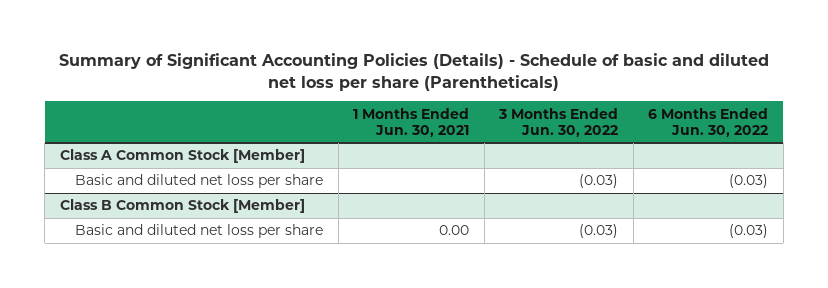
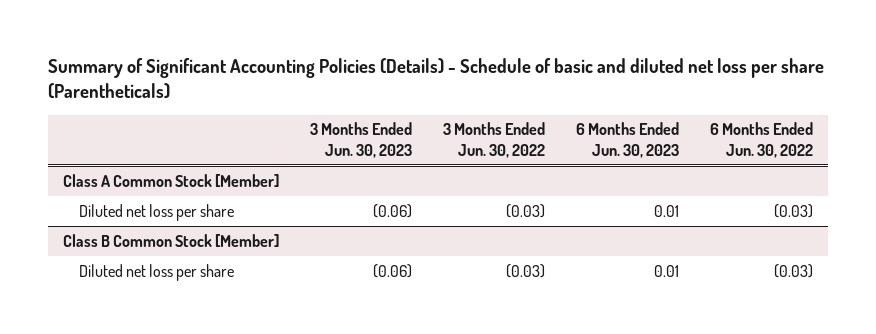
[353,107,470,137] 1 Months Ended Jun. 30, 2021 -> none
none -> [310,122,413,158] 3 Months Ended Jun. 30, 2023
none -> [575,122,679,158] 6 Months Ended Jun. 30, 2023
[75,174,324,189] Basic and diluted net loss per share -> [78,203,234,221] Diluted net loss per share
[75,224,324,239] Basic and diluted net loss per share -> [78,263,234,281] Diluted net loss per share

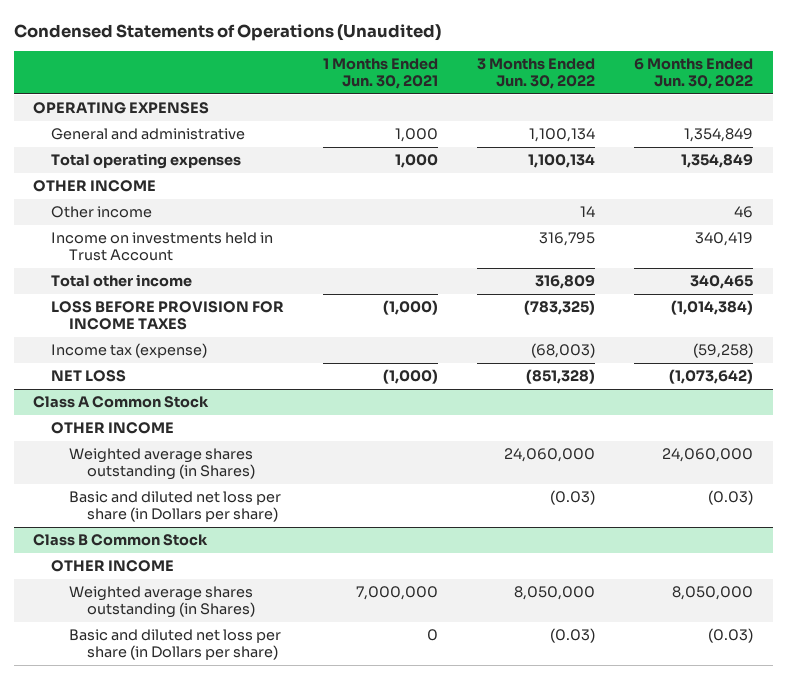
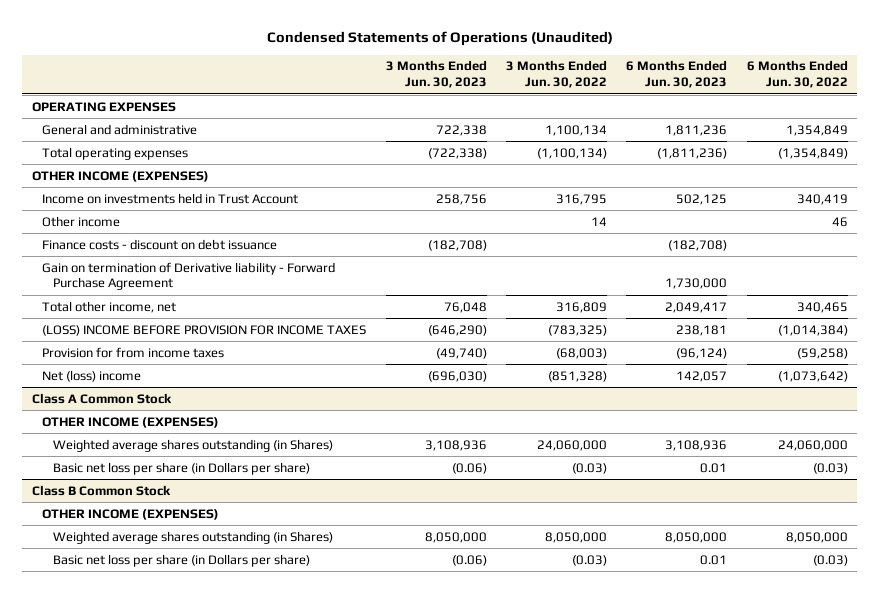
[323,58,439,90] 1 Months Ended Jun. 30, 2021 -> none
none -> [385,60,487,89] 3 Months Ended Jun. 30, 2023
none -> [626,60,728,89] 6 Months Ended Jun. 30, 2023
[528,154,596,169] 1,100,134 -> [536,147,607,159] (1,100,134)
[681,154,754,169] 1,354,849 -> [777,147,848,159] (1,354,849)
[33,180,157,193] OTHER INCOME -> [31,170,209,182] OTHER INCOME (EXPENSES)
[51,206,153,219] Other income -> [42,215,121,227] Other income
none -> [42,238,278,250] Finance costs - discount on debt issuance
none -> [42,261,336,291] Gain on termination of Derivative liability - Forward Purchase Agreement
[51,274,193,288] Total other income -> [42,300,177,313] Total other income, net
[51,301,285,331] LOSS BEFORE PROVISION FOR INCOME TAXES -> [42,324,367,336] (LOSS) INCOME BEFORE PROVISION FOR INCOME TAXES
[51,343,208,359] Income tax (expense) -> [42,346,225,358] Provision for from income taxes
[51,370,127,383] NET LOSS -> [42,369,142,382] Net (loss) income
[51,422,175,435] OTHER INCOME -> [42,416,220,428] OTHER INCOME (EXPENSES)
[69,491,282,523] Basic and diluted net loss per share (in Dollars per share) -> [52,461,310,475] Basic net loss per share (in Dollars per share)
[51,560,175,573] OTHER INCOME -> [42,508,220,520] OTHER INCOME (EXPENSES)
[69,629,282,661] Basic and diluted net loss per share (in Dollars per share) -> [52,553,310,567] Basic net loss per share (in Dollars per share)

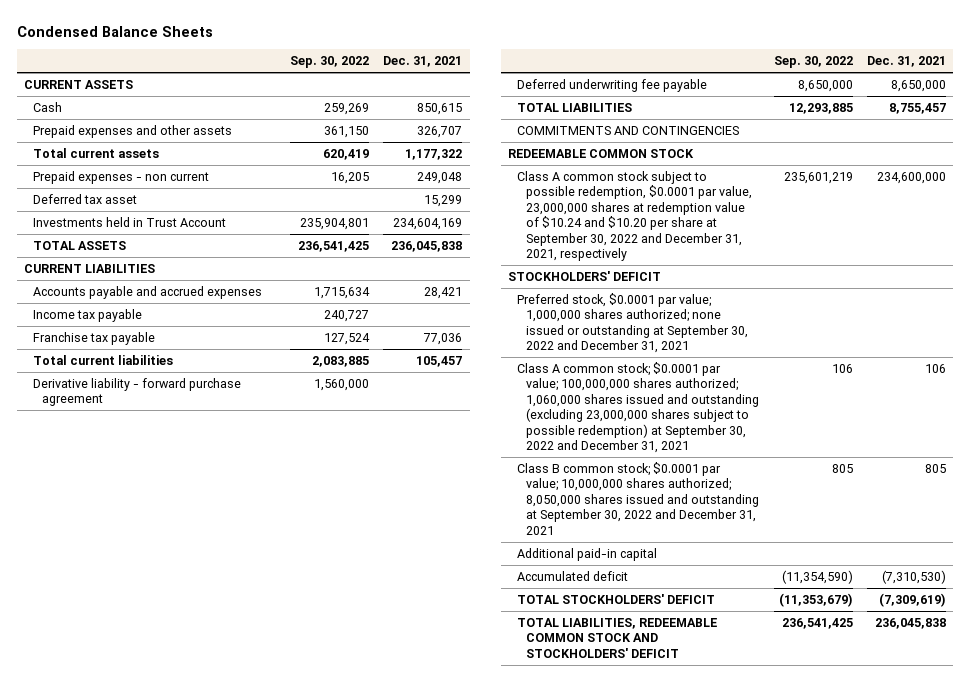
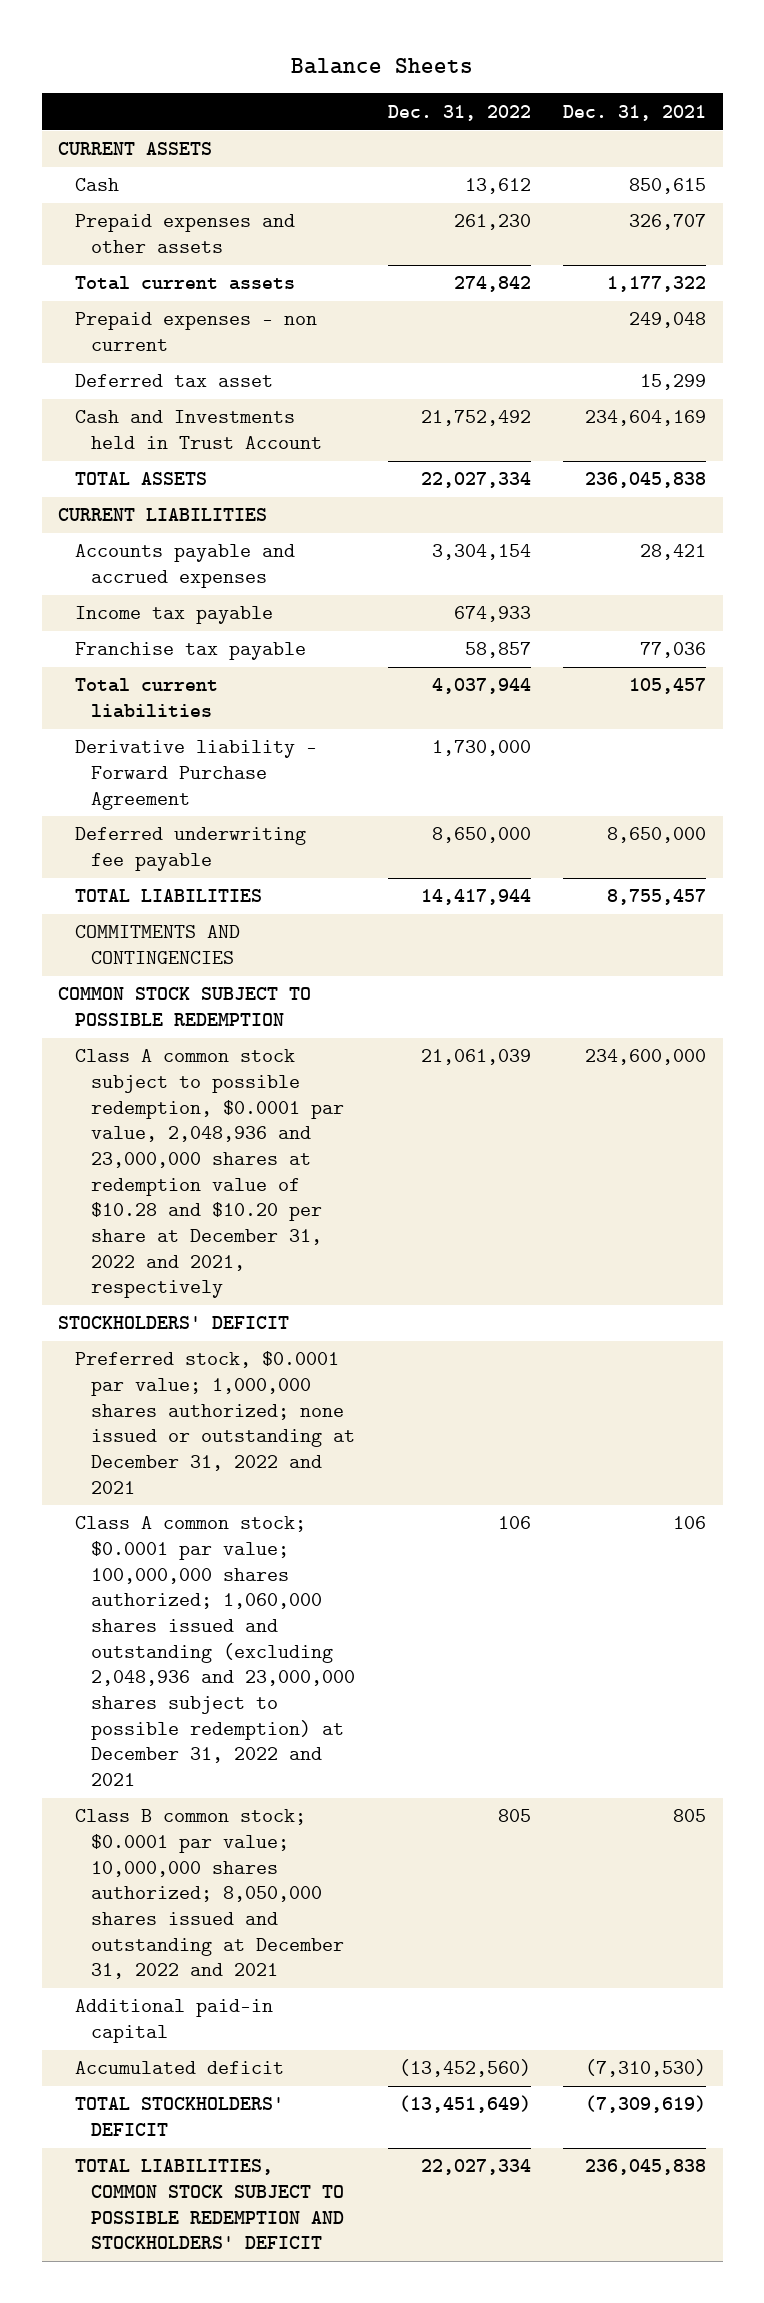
[17,25,214,37] Condensed Balance Sheets -> [291,58,474,75] Balance Sheets
[289,56,369,69] Sep. 30, 2022 -> none
none -> [387,104,531,121] Dec. 31, 2022
[33,216,227,227] Investments held in Trust Account -> [74,410,323,449] Cash and Investments held in Trust Account
[33,377,242,407] Derivative liability - forward purchase agreement -> [74,740,317,810] Derivative liability - Forward Purchase Agreement
[508,148,695,158] REDEEMABLE COMMON STOCK -> none
none -> [57,987,311,1026] COMMON STOCK SUBJECT TO POSSIBLE REDEMPTION
[517,170,753,262] Class A common stock subject to possible redemption, $0.0001 par value, 23,000,000 shares at redemption value of $10.24 and $10.20 per share at September 30, 2022 and December 31, 2021, respectively -> [74,1049,345,1299] Class A common stock subject to possible redemption, $0.0001 par value, 2,048,936 and 23,000,000 shares at redemption value of $10.28 and $10.20 per share at December 31, 2022 and 2021, respectively
[517,292,749,354] Preferred stock, $0.0001 par value; 1,000,000 shares authorized; none issued or outstanding at September 30, 2022 and December 31, 2021 -> [74,1351,356,1494] Preferred stock, $0.0001 par value; 1,000,000 shares authorized; none issued or outstanding at December 31, 2022 and 2021
[517,361,760,454] Class A common stock; $0.0001 par value; 100,000,000 shares authorized; 1,060,000 shares issued and outstanding (excluding 23,000,000 shares subject to possible redemption) at September 30, 2022 and December 31, 2021 -> [74,1516,356,1786] Class A common stock; $0.0001 par value; 100,000,000 shares authorized; 1,060,000 shares issued and outstanding (excluding 2,048,936 and 23,000,000 shares subject to possible redemption) at December 31, 2022 and 2021
[517,461,760,535] Class B common stock; $0.0001 par value; 10,000,000 shares authorized; 8,050,000 shares issued and outstanding at September 30, 2022 and December 31, 2021 -> [74,1809,345,1980] Class B common stock; $0.0001 par value; 10,000,000 shares authorized; 8,050,000 shares issued and outstanding at December 31, 2022 and 2021
[517,617,718,658] TOTAL LIABILITIES, REDEEMABLE COMMON STOCK AND STOCKHOLDERS' DEFICIT -> [74,2159,345,2250] TOTAL LIABILITIES, COMMON STOCK SUBJECT TO POSSIBLE REDEMPTION AND STOCKHOLDERS' DEFICIT

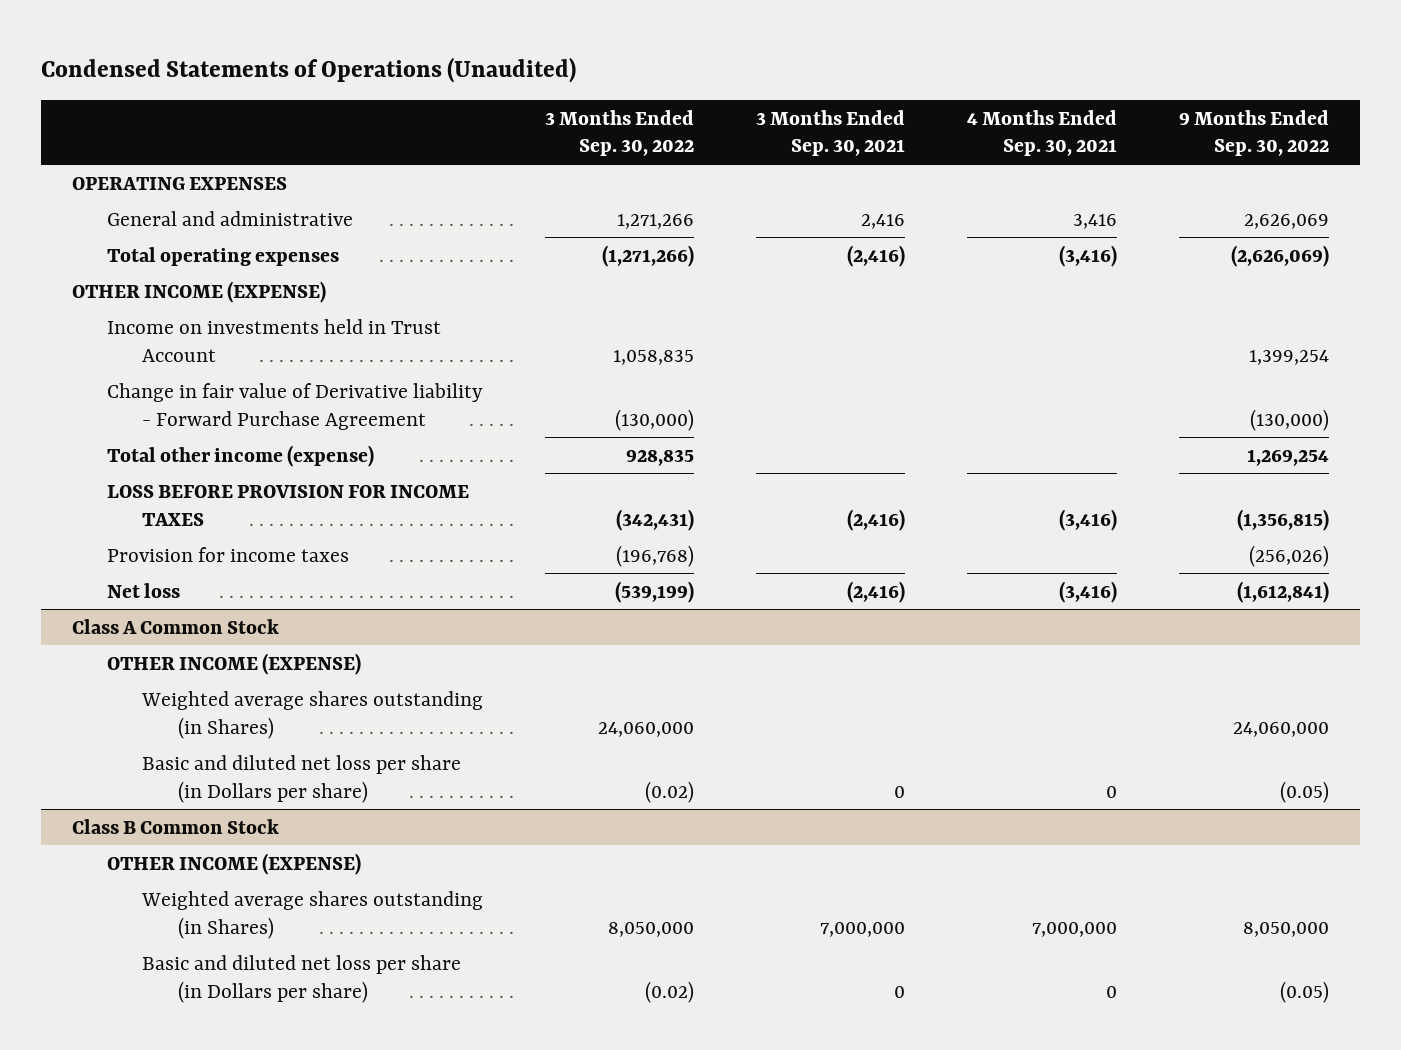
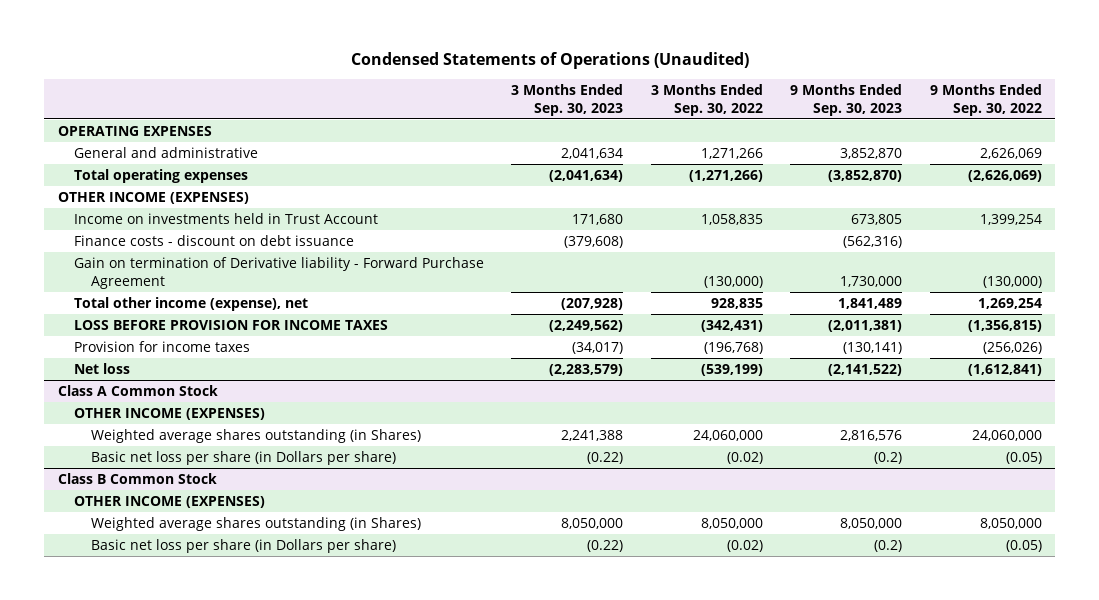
[756,109,906,157] 3 Months Ended Sep. 30, 2021 -> none
[967,109,1118,157] 4 Months Ended Sep. 30, 2021 -> none
none -> [511,83,624,116] 3 Months Ended Sep. 30, 2023
none -> [790,83,903,116] 9 Months Ended Sep. 30, 2023
[71,280,326,303] OTHER INCOME (EXPENSE) -> [57,191,249,204] OTHER INCOME (EXPENSES)
none -> [74,234,355,246] Finance costs - discount on debt issuance
[107,382,484,430] Change in fair value of Derivative liability - Forward Purchase Agreement -> [74,256,485,289] Gain on termination of Derivative liability - Forward Purchase Agreement
[107,444,375,467] Total other income (expense) -> [74,296,309,311] Total other income (expense), net
[107,652,362,675] OTHER INCOME (EXPENSE) -> [74,407,266,420] OTHER INCOME (EXPENSES)
[142,754,462,803] Basic and diluted net loss per share (in Dollars per share) -> [90,450,396,465] Basic net loss per share (in Dollars per share)
[107,852,362,875] OTHER INCOME (EXPENSE) -> [74,495,266,508] OTHER INCOME (EXPENSES)
[142,954,462,1003] Basic and diluted net loss per share (in Dollars per share) -> [90,538,396,553] Basic net loss per share (in Dollars per share)

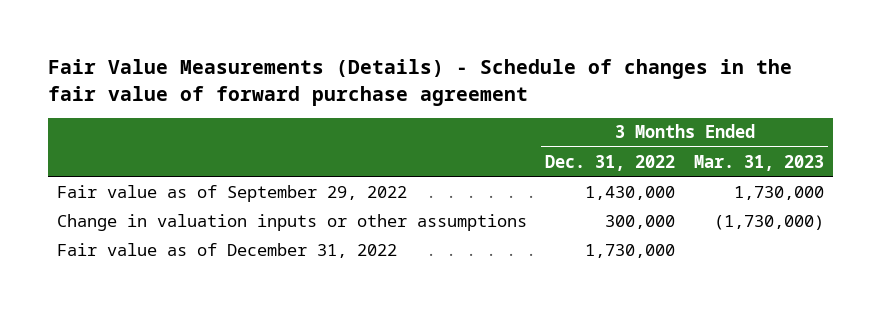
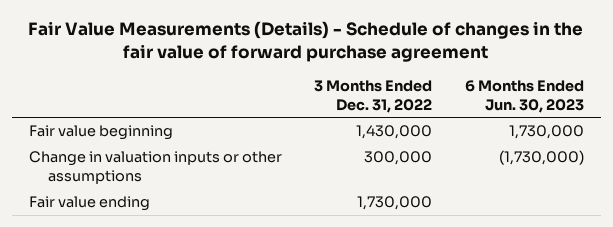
[693,154,824,171] Mar. 31, 2023 -> none
none -> [465,79,585,113] 6 Months Ended Jun. 30, 2023
[56,184,407,202] Fair value as of September 29, 2022 -> [28,125,173,141] Fair value beginning
[56,242,397,258] Fair value as of December 31, 2022 -> [28,196,150,212] Fair value ending

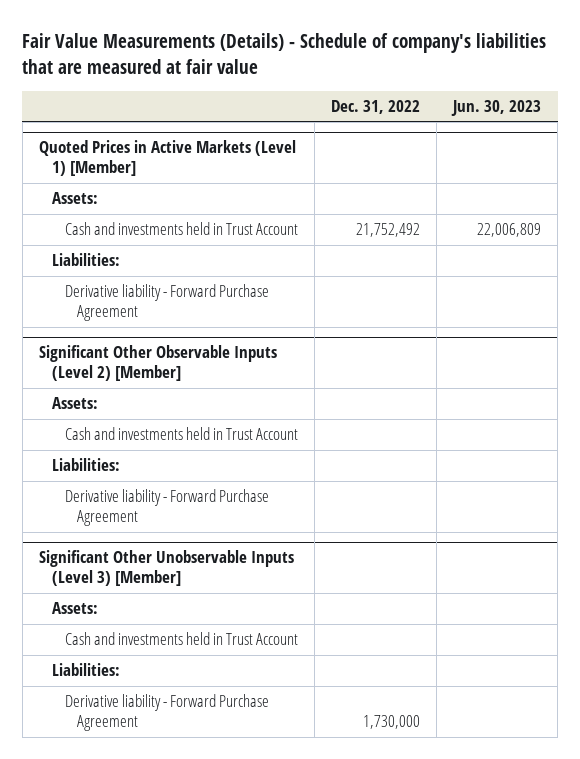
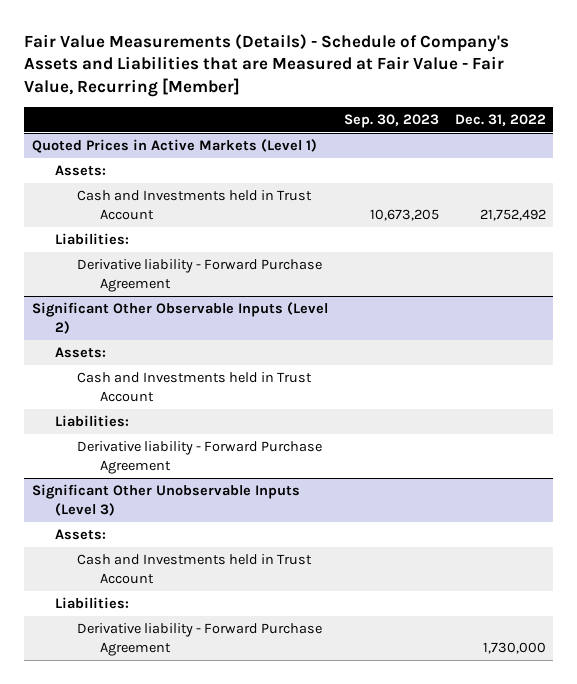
[22,33,547,74] Fair Value Measurements (Details) - Schedule of company's liabilities that are measured at fair value -> [24,33,510,98] Fair Value Measurements (Details) - Schedule of Company's Assets and Liabilities that are Measured at Fair Value - Fair Value, Recurring [Member]
[451,99,542,116] Jun. 30, 2023 -> none
none -> [343,113,439,128] Sep. 30, 2023
[39,140,297,177] Quoted Prices in Active Markets (Level 1) [Member] -> [31,138,317,153] Quoted Prices in Active Markets (Level 1)
[64,222,298,236] Cash and investments held in Trust Account -> [77,189,313,220] Cash and Investments held in Trust Account
[39,345,278,382] Significant Other Observable Inputs (Level 2) [Member] -> [31,301,328,334] Significant Other Observable Inputs (Level 2)
[64,427,298,441] Cash and investments held in Trust Account -> [77,371,313,402] Cash and Investments held in Trust Account
[39,550,295,587] Significant Other Unobservable Inputs (Level 3) [Member] -> [31,483,300,516] Significant Other Unobservable Inputs (Level 3)
[64,632,298,646] Cash and investments held in Trust Account -> [77,553,313,584] Cash and Investments held in Trust Account

